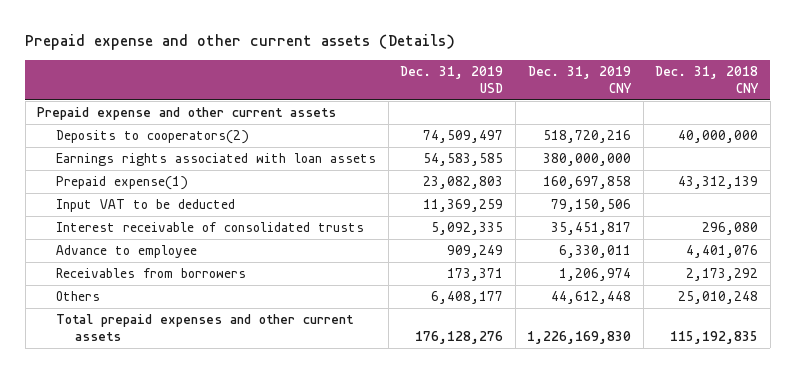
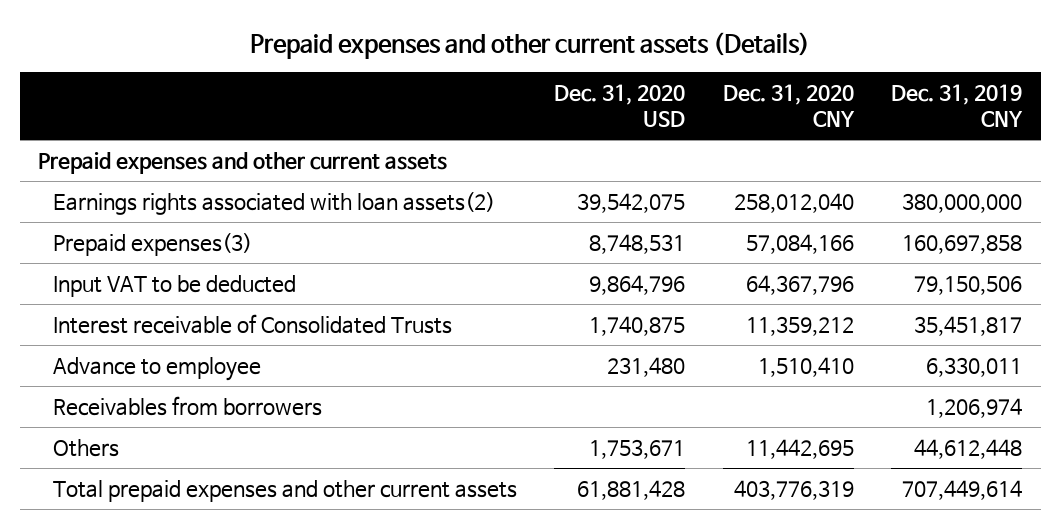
[25,34,456,51] Prepaid expense and other current assets (Details) -> [250,31,811,59] Prepaid expenses and other current assets (Details)
[400,66,504,93] Dec. 31, 2019 USD -> none
[655,66,760,93] Dec. 31, 2018 CNY -> none
none -> [554,84,686,128] Dec. 31, 2020 USD
none -> [722,84,855,128] Dec. 31, 2020 CNY
[56,130,250,145] Deposits to cooperators(2) -> none
[37,107,337,121] Prepaid expense and other current assets -> [38,152,448,175] Prepaid expenses and other current assets
[56,153,377,167] Earnings rights associated with loan assets -> [53,192,496,216] Earnings rights associated with loan assets(2)
[56,176,189,191] Prepaid expense(1) -> [53,233,253,257] Prepaid expenses(3)
[56,222,365,233] Interest receivable of consolidated trusts -> [53,314,453,335] Interest receivable of Consolidated Trusts
[527,330,632,344] 1,226,169,830 -> [902,480,1023,501] 707,449,614

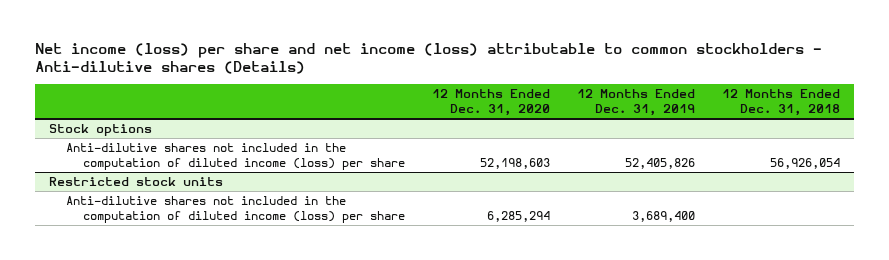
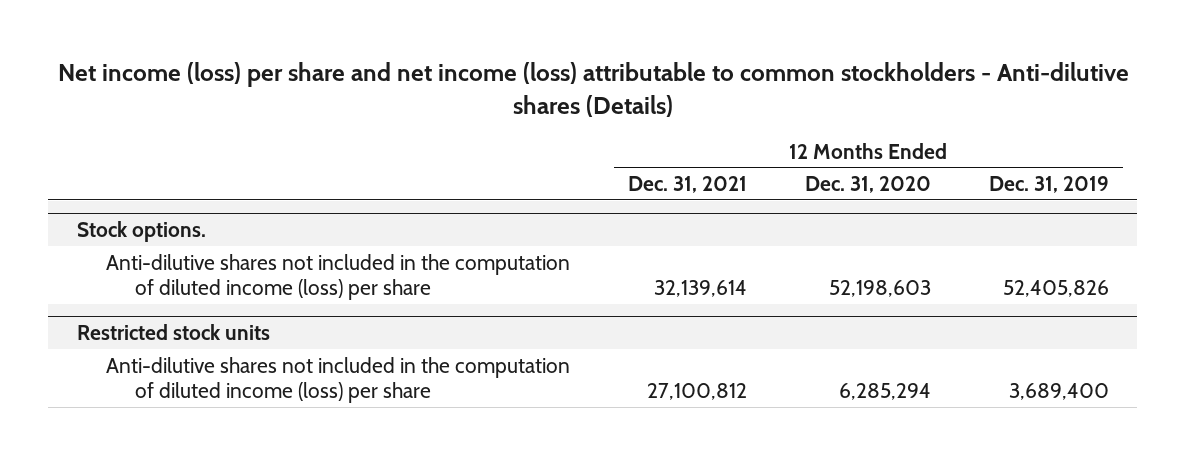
[722,89,841,117] 12 Months Ended Dec. 31, 2018 -> none
none -> [628,175,748,193] Dec. 31, 2021
[48,124,152,137] Stock options -> [77,221,207,243] Stock options.

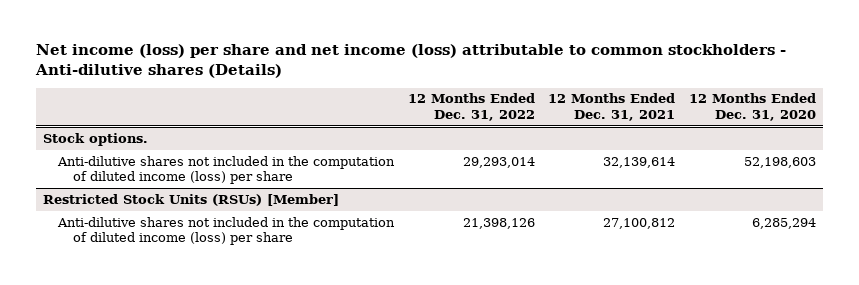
[988,175,1109,193] Dec. 31, 2019 -> none
none -> [407,93,535,121] 12 Months Ended Dec. 31, 2022
[77,324,271,341] Restricted stock units -> [42,193,339,206] Restricted Stock Units (RSUs) [Member]

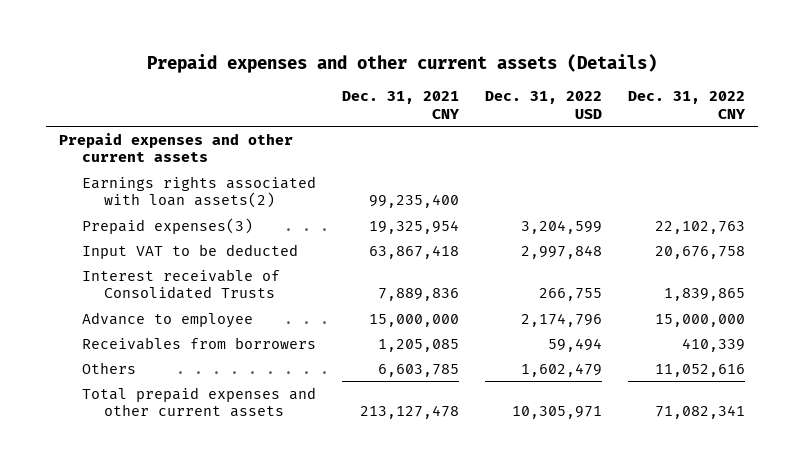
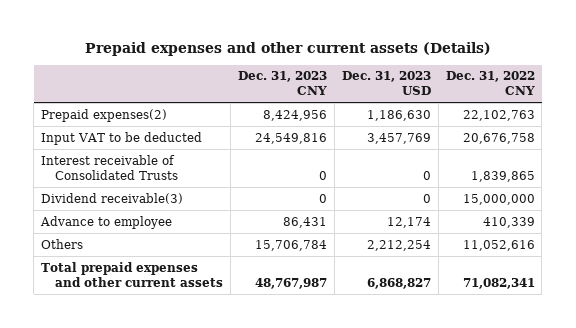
[341,91,460,119] Dec. 31, 2021 CNY -> none
[484,91,602,119] Dec. 31, 2022 USD -> none
none -> [238,71,328,96] Dec. 31, 2023 CNY
none -> [341,71,431,96] Dec. 31, 2023 USD
[59,132,294,163] Prepaid expenses and other current assets -> none
[81,175,316,209] Earnings rights associated with loan assets(2) -> none
[81,217,253,234] Prepaid expenses(3) -> [41,108,168,122] Prepaid expenses(2)
[81,336,316,350] Receivables from borrowers -> none
none -> [41,192,184,204] Dividend receivable(3)
[655,313,746,327] 15,000,000 -> [482,216,535,228] 410,339

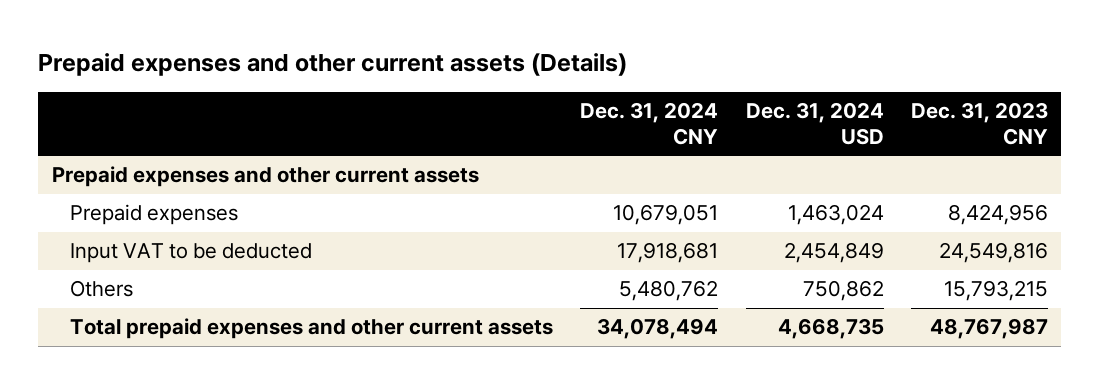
[341,71,431,96] Dec. 31, 2023 USD -> none
[445,71,535,96] Dec. 31, 2022 CNY -> none
none -> [580,102,719,145] Dec. 31, 2024 CNY
none -> [745,102,884,145] Dec. 31, 2024 USD
none -> [51,166,479,188] Prepaid expenses and other current assets
[41,108,168,122] Prepaid expenses(2) -> [70,204,239,226] Prepaid expenses
[41,154,179,180] Interest receivable of Consolidated Trusts -> none
[41,192,184,204] Dividend receivable(3) -> none
[40,215,173,229] Advance to employee -> none
[255,239,328,251] 15,706,784 -> [943,280,1048,302] 15,793,215

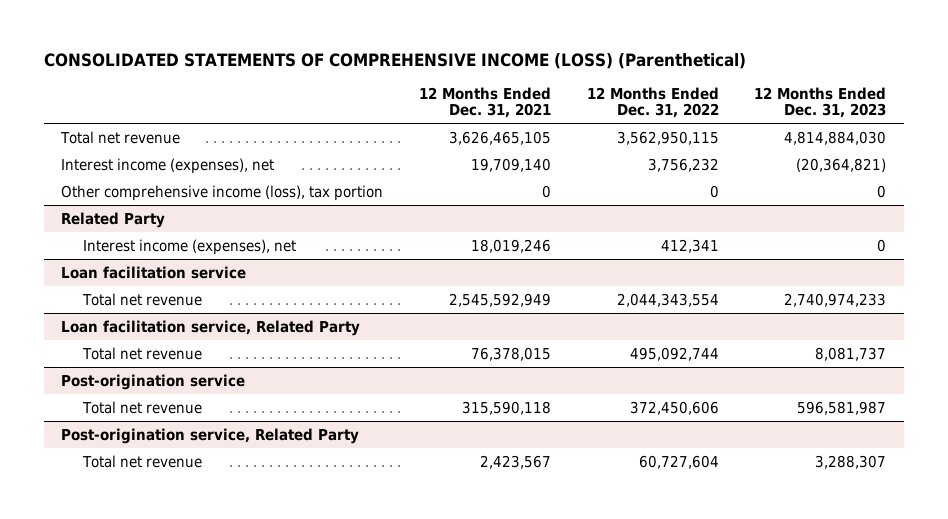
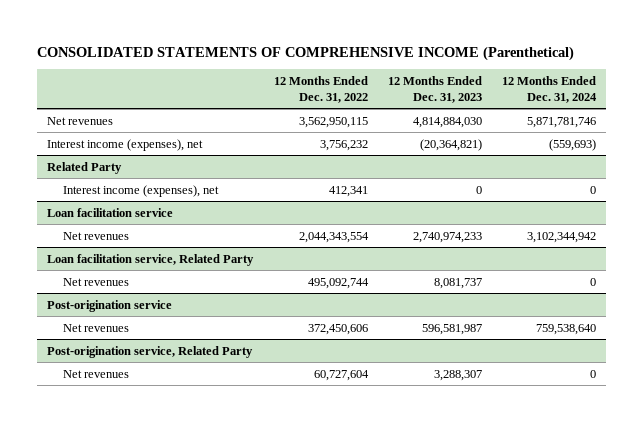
[43,52,746,69] CONSOLIDATED STATEMENTS OF COMPREHENSIVE INCOME (LOSS) (Parenthetical) -> [37,45,575,61] CONSOLIDATED STATEMENTS OF COMPREHENSIVE INCOME (Parenthetical)
[419,86,552,119] 12 Months Ended Dec. 31, 2021 -> none
none -> [502,75,598,103] 12 Months Ended Dec. 31, 2024
[60,130,181,144] Total net revenue -> [47,116,114,125] Net revenues
[61,184,384,201] Other comprehensive income (loss), tax portion -> none
[82,292,203,306] Total net revenue -> [62,231,129,240] Net revenues
[82,346,203,360] Total net revenue -> [62,277,129,286] Net revenues
[82,400,203,414] Total net revenue -> [62,323,129,332] Net revenues
[82,454,203,468] Total net revenue -> [62,369,129,378] Net revenues

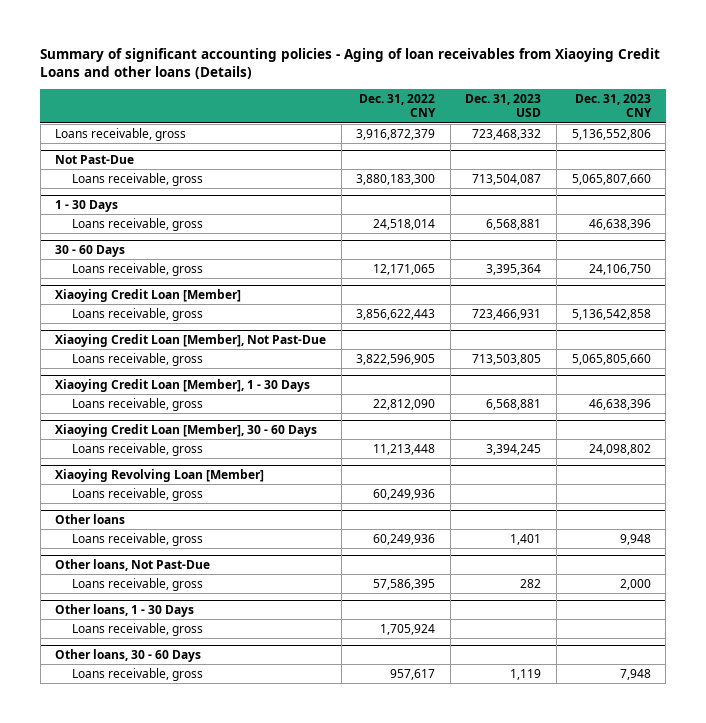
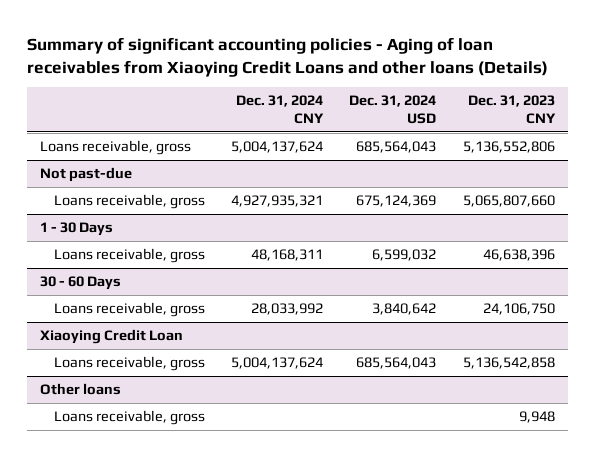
[359,93,437,118] Dec. 31, 2022 CNY -> none
[465,93,542,118] Dec. 31, 2023 USD -> none
none -> [236,95,325,125] Dec. 31, 2024 CNY
none -> [349,95,437,125] Dec. 31, 2024 USD
[55,155,135,165] Not Past-Due -> [40,167,133,183] Not past-due
[55,289,242,303] Xiaoying Credit Loan [Member] -> [40,329,184,345] Xiaoying Credit Loan
[55,334,327,348] Xiaoying Credit Loan [Member], Not Past-Due -> none
[71,352,203,366] Loans receivable, gross -> none
[55,379,311,393] Xiaoying Credit Loan [Member], 1 - 30 Days -> none
[71,397,203,411] Loans receivable, gross -> none
[55,424,318,438] Xiaoying Credit Loan [Member], 30 - 60 Days -> none
[71,442,203,456] Loans receivable, gross -> none
[55,469,265,483] Xiaoying Revolving Loan [Member] -> none
[71,487,203,501] Loans receivable, gross -> none
[55,559,211,572] Other loans, Not Past-Due -> none
[71,577,203,591] Loans receivable, gross -> none
[55,604,195,618] Other loans, 1 - 30 Days -> none
[71,622,203,636] Loans receivable, gross -> none
[55,649,202,663] Other loans, 30 - 60 Days -> none
[71,667,203,681] Loans receivable, gross -> none

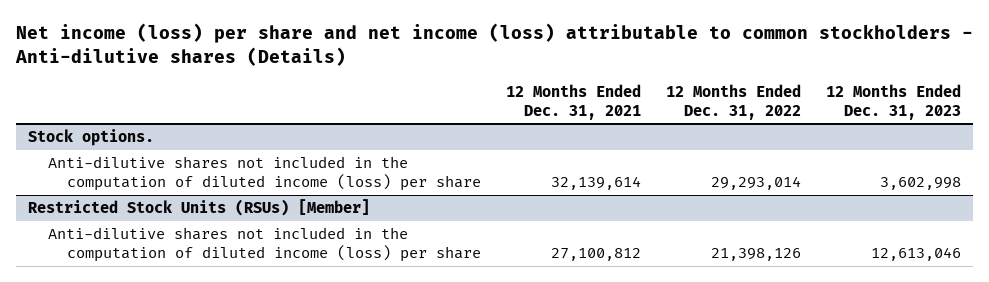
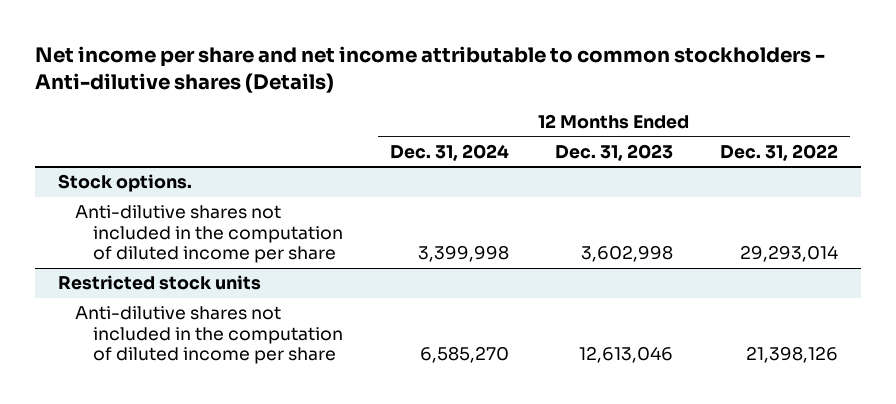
[14,23,973,67] Net income (loss) per share and net income (loss) attributable to common stockholders - Anti-dilutive shares (Details) -> [34,45,825,94] Net income per share and net income attributable to common stockholders - Anti-dilutive shares (Details)
[505,83,641,120] 12 Months Ended Dec. 31, 2021 -> none
none -> [389,143,509,161] Dec. 31, 2024
[47,156,481,192] Anti-dilutive shares not included in the computation of diluted income (loss) per share -> [75,205,343,264] Anti-dilutive shares not included in the computation of diluted income per share
[28,199,371,217] Restricted Stock Units (RSUs) [Member] -> [57,275,261,291] Restricted stock units
[47,227,481,263] Anti-dilutive shares not included in the computation of diluted income (loss) per share -> [75,306,343,365] Anti-dilutive shares not included in the computation of diluted income per share

